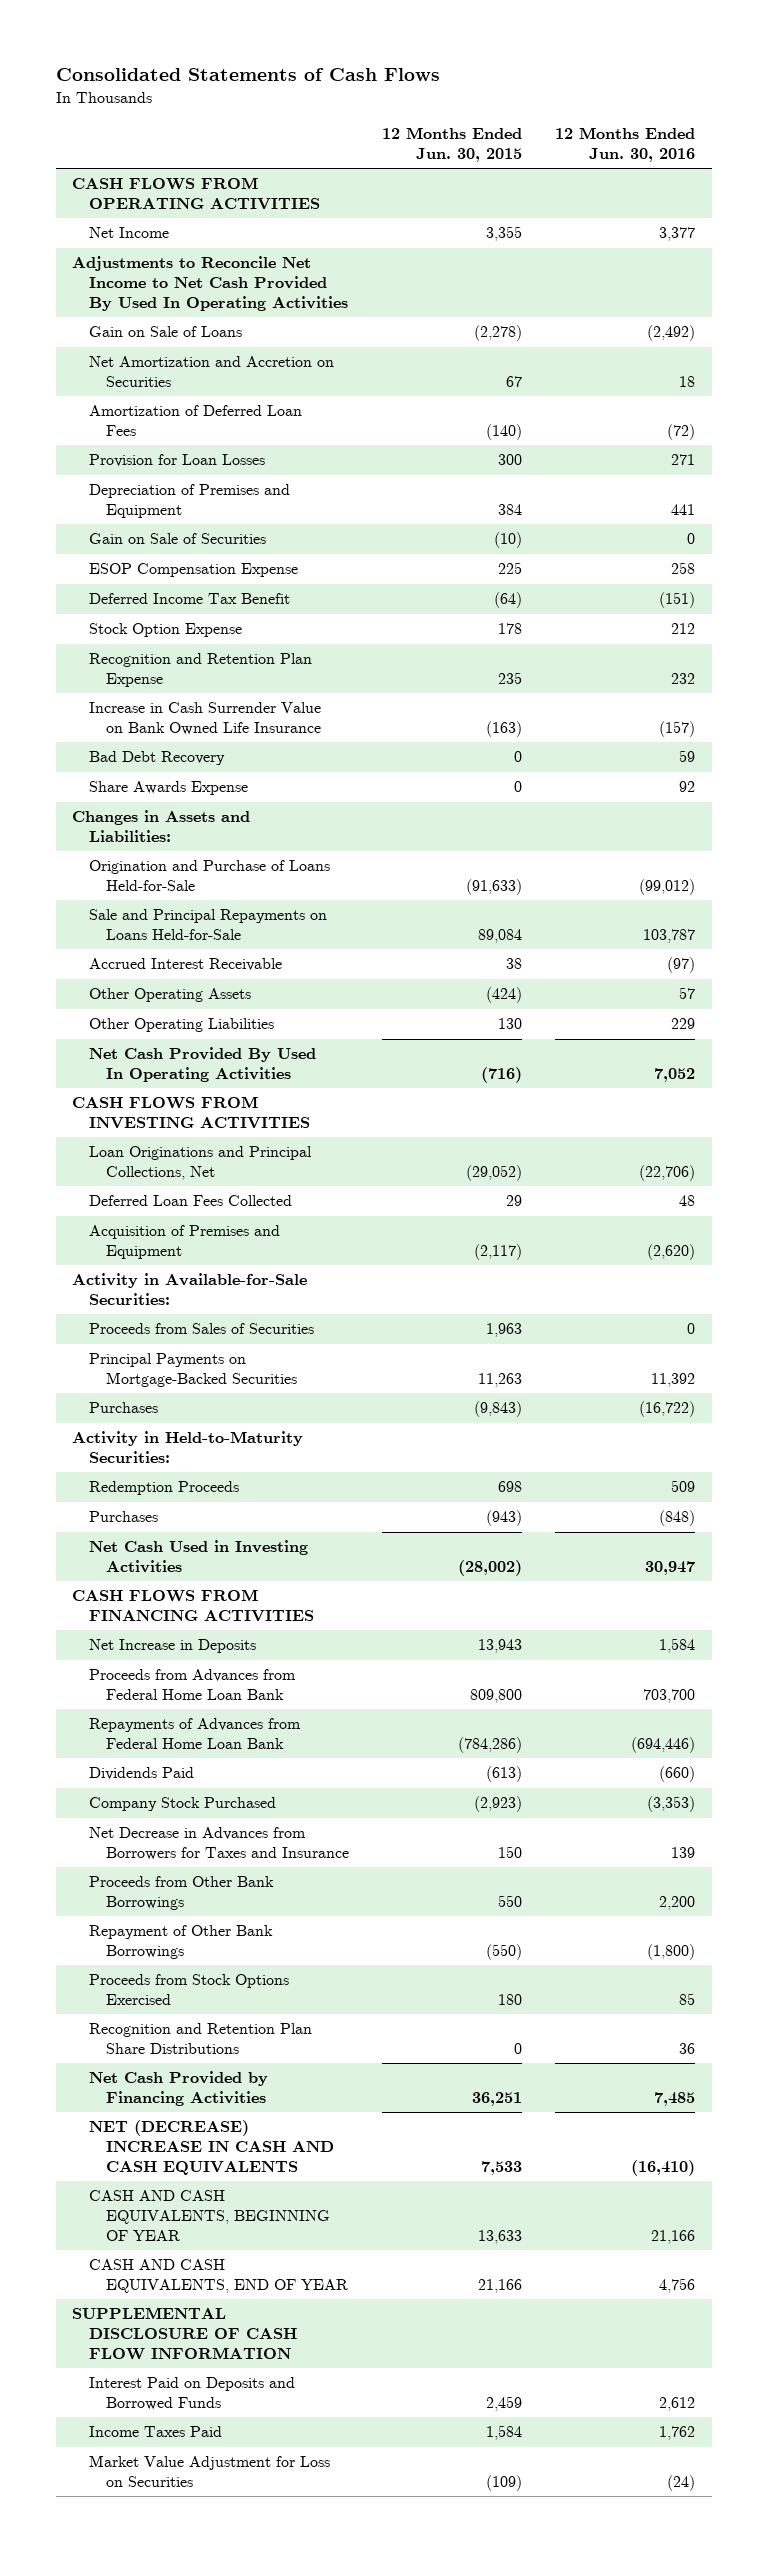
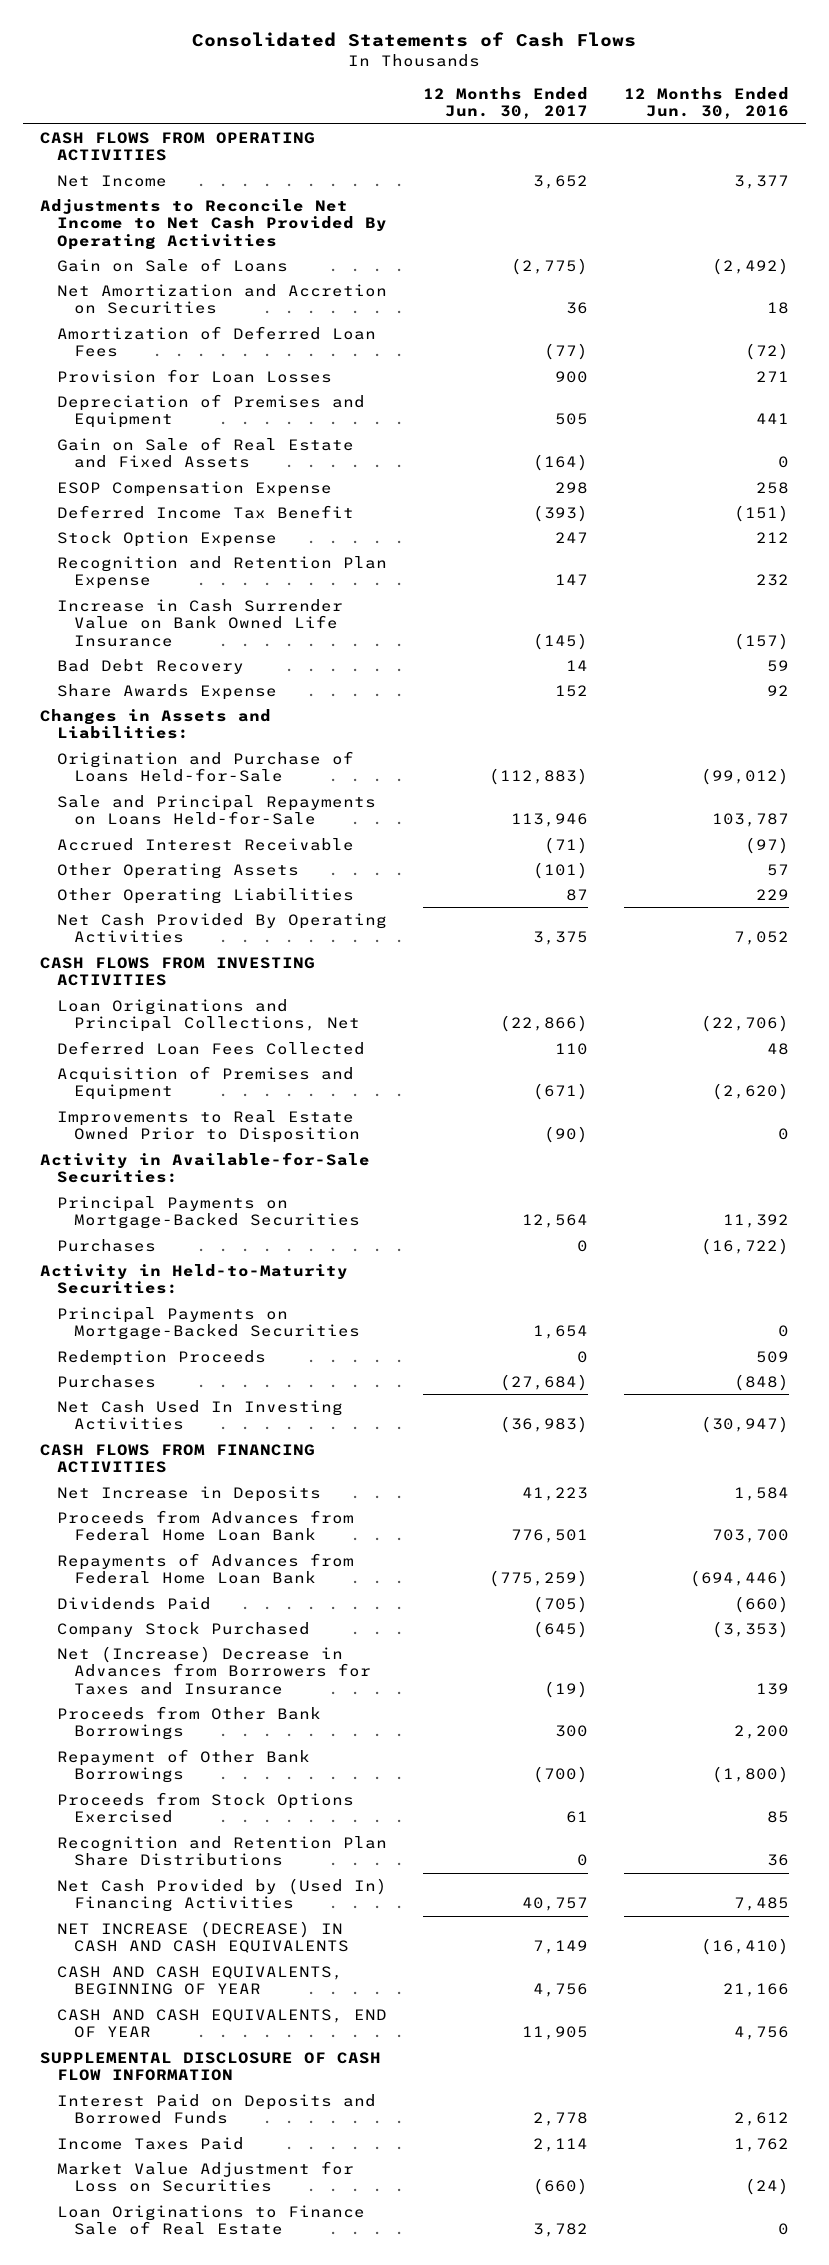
[381,127,522,162] 12 Months Ended Jun. 30, 2015 -> none
none -> [422,86,588,120] 12 Months Ended Jun. 30, 2017
[72,256,348,311] Adjustments to Reconcile Net Income to Net Cash Provided By Used In Operating Activities -> [40,198,388,250] Adjustments to Reconcile Net Income to Net Cash Provided By Operating Activities
[88,533,266,545] Gain on Sale of Securities -> none
none -> [57,436,355,469] Gain on Sale of Real Estate and Fixed Assets
[88,1047,316,1083] Net Cash Provided By Used In Operating Activities -> [57,912,388,944] Net Cash Provided By Operating Activities
none -> [57,1109,360,1144] Improvements to Real Estate Owned Prior to Disposition
[88,1323,314,1335] Proceeds from Sales of Securities -> none
none -> [57,1306,360,1341] Principal Payments on Mortgage-Backed Securities
[88,1540,308,1574] Net Cash Used in Investing Activities -> [57,1399,344,1431] Net Cash Used In Investing Activities
[645,1561,696,1576] 30,947 -> [700,1416,789,1434] (30,947)
[88,1827,349,1861] Net Decrease in Advances from Borrowers for Taxes and Insurance -> [57,1645,371,1695] Net (Increase) Decrease in Advances from Borrowers for Taxes and Insurance
[88,2071,268,2107] Net Cash Provided by Financing Activities -> [57,1877,388,1913] Net Cash Provided by (Used In) Financing Activities
[88,2120,334,2175] NET (DECREASE) INCREASE IN CASH AND CASH EQUIVALENTS -> [57,1920,349,1954] NET INCREASE (DECREASE) IN CASH AND CASH EQUIVALENTS
none -> [57,2204,366,2236] Loan Originations to Finance Sale of Real Estate

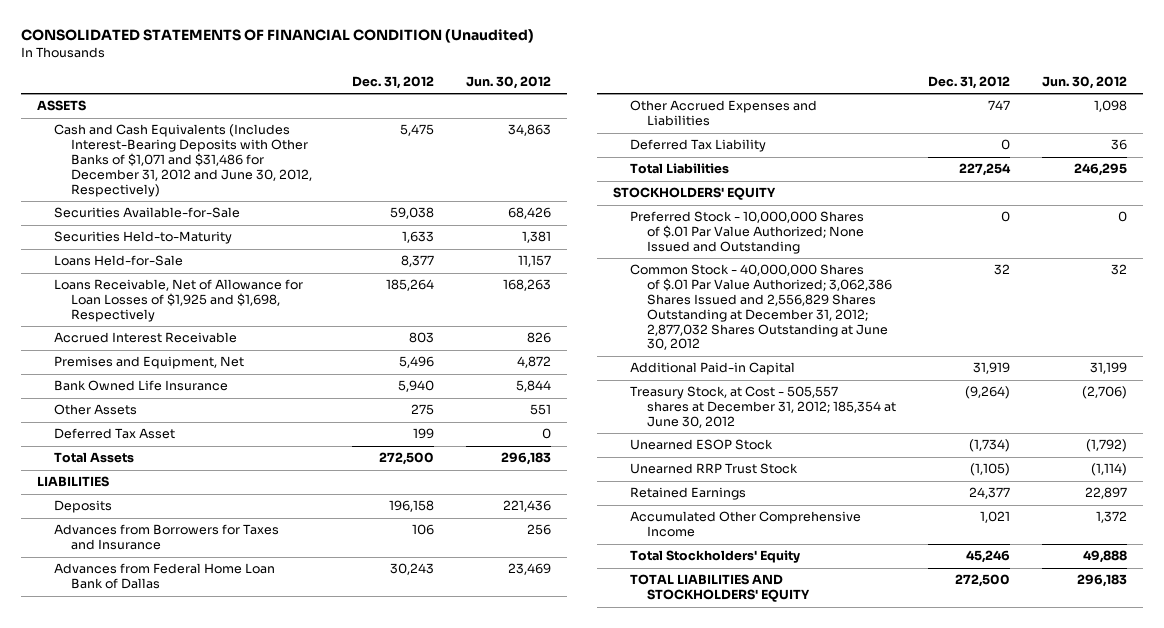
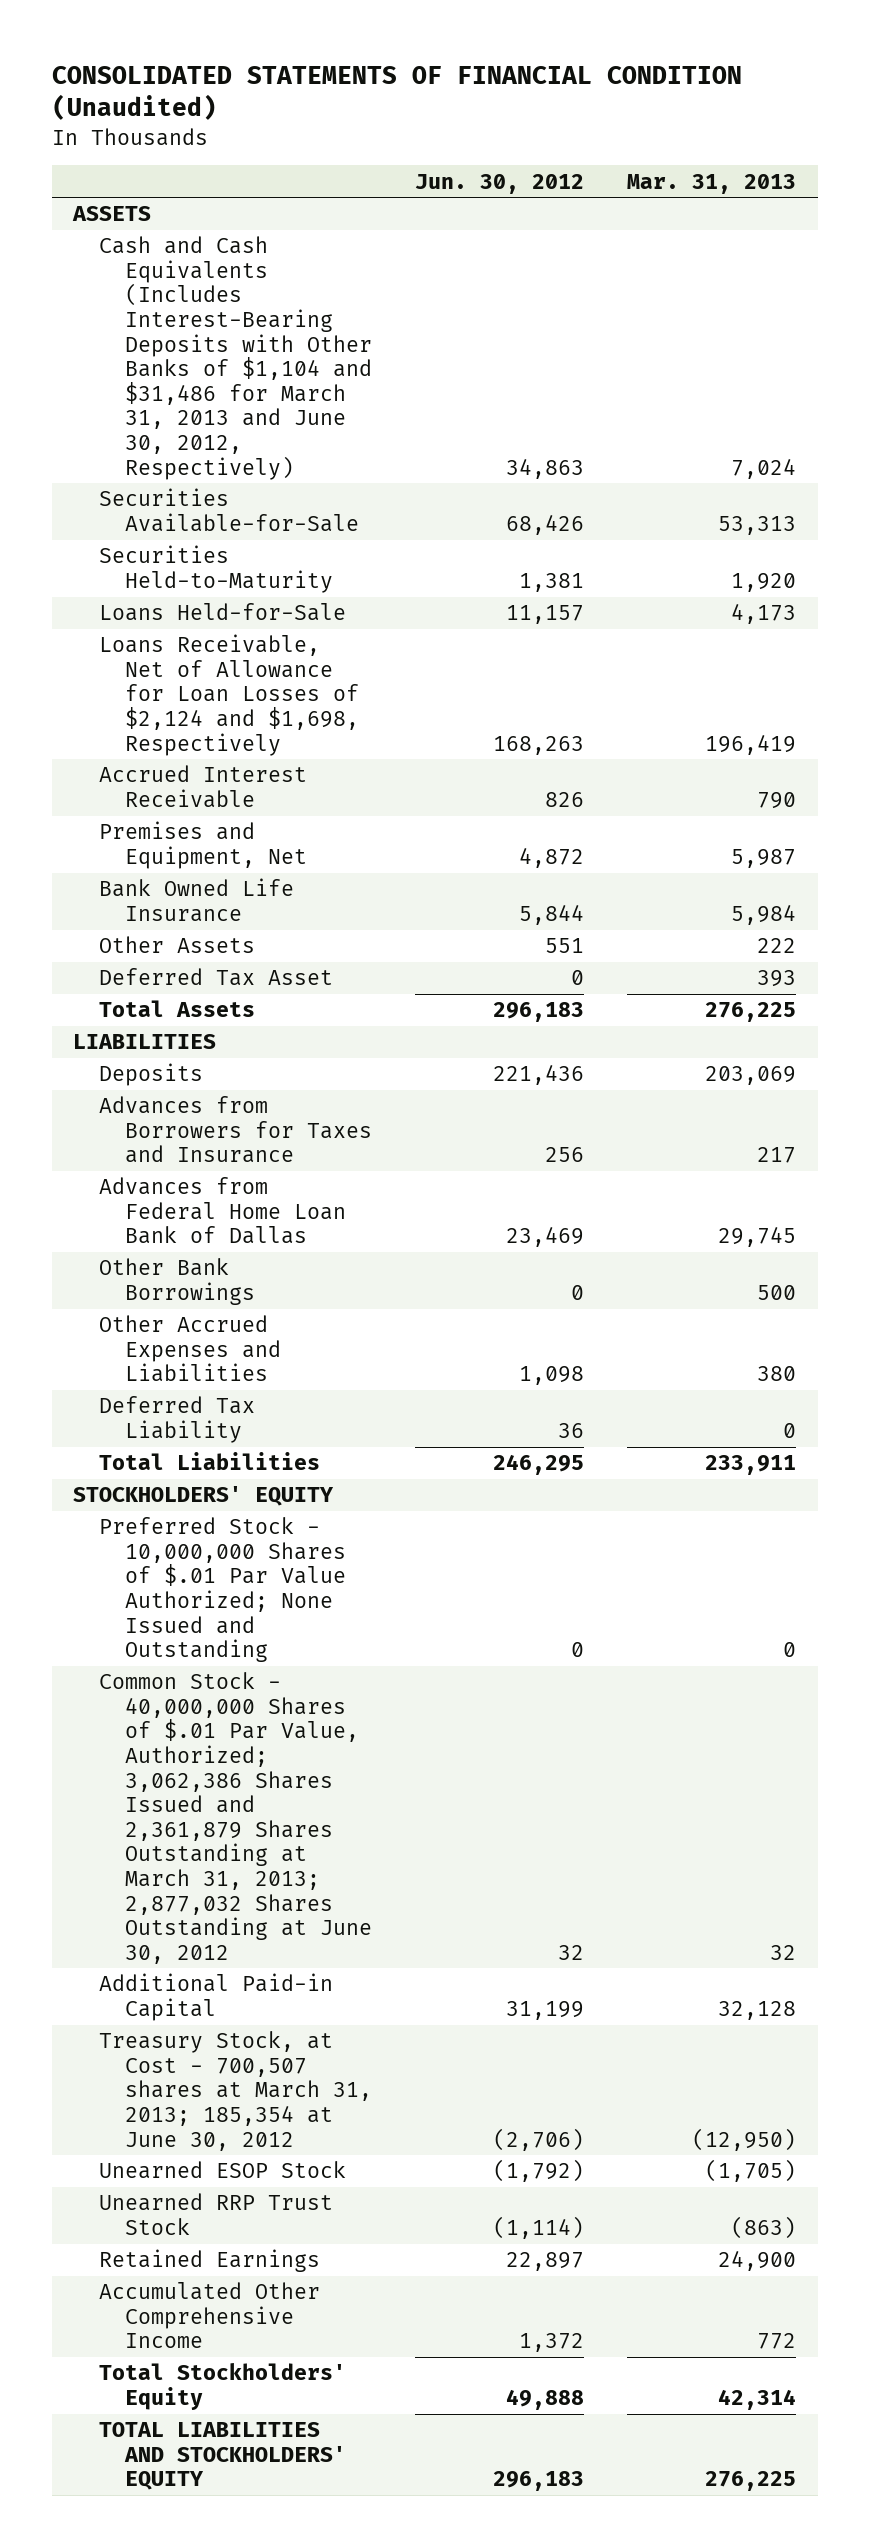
[351,75,434,89] Dec. 31, 2012 -> none
none -> [627,173,797,194] Mar. 31, 2013
[54,124,312,197] Cash and Cash Equivalents (Includes Interest-Bearing Deposits with Other Banks of $1,071 and $31,486 for December 31, 2012 and June 30, 2012, Respectively) -> [99,236,373,480] Cash and Cash Equivalents (Includes Interest-Bearing Deposits with Other Banks of $1,104 and $31,486 for March 31, 2013 and June 30, 2012, Respectively)
[54,279,304,323] Loans Receivable, Net of Allowance for Loan Losses of $1,925 and $1,698, Respectively -> [99,634,360,756] Loans Receivable, Net of Allowance for Loan Losses of $2,124 and $1,698, Respectively
none -> [99,1258,256,1305] Other Bank Borrowings
[630,264,892,351] Common Stock - 40,000,000 Shares of $.01 Par Value Authorized; 3,062,386 Shares Issued and 2,556,829 Shares Outstanding at December 31, 2012; 2,877,032 Shares Outstanding at June 30, 2012 -> [99,1672,373,1964] Common Stock - 40,000,000 Shares of $.01 Par Value, Authorized; 3,062,386 Shares Issued and 2,361,879 Shares Outstanding at March 31, 2013; 2,877,032 Shares Outstanding at June 30, 2012
[630,386,896,429] Treasury Stock, at Cost - 505,557 shares at December 31, 2012; 185,354 at June 30, 2012 -> [99,2031,373,2151] Treasury Stock, at Cost - 700,507 shares at March 31, 2013; 185,354 at June 30, 2012

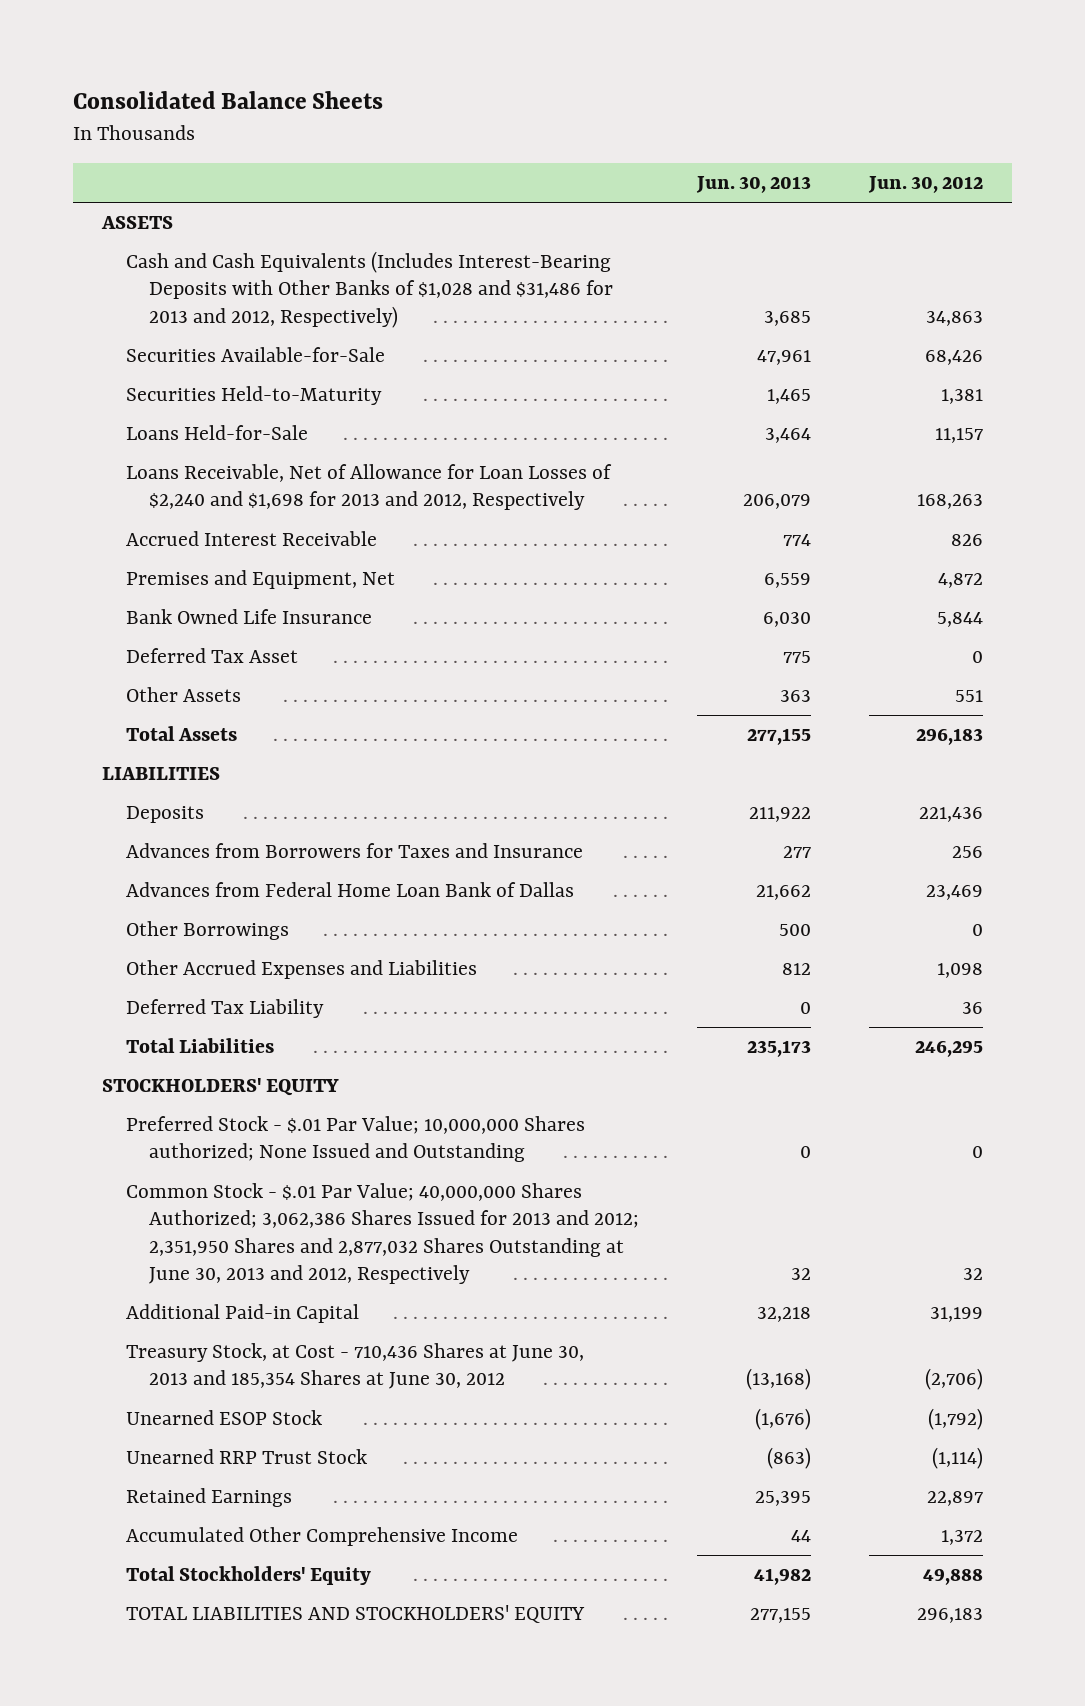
[51,66,742,121] CONSOLIDATED STATEMENTS OF FINANCIAL CONDITION (Unaudited) -> [73,90,384,109] Consolidated Balance Sheets
[627,173,797,194] Mar. 31, 2013 -> none
none -> [696,176,812,194] Jun. 30, 2013
[99,236,373,480] Cash and Cash Equivalents (Includes Interest-Bearing Deposits with Other Banks of $1,104 and $31,486 for March 31, 2013 and June 30, 2012, Respectively) -> [125,251,614,328] Cash and Cash Equivalents (Includes Interest-Bearing Deposits with Other Banks of $1,028 and $31,486 for 2013 and 2012, Respectively)
[99,634,360,756] Loans Receivable, Net of Allowance for Loan Losses of $2,124 and $1,698, Respectively -> [125,464,612,511] Loans Receivable, Net of Allowance for Loan Losses of $2,240 and $1,698 for 2013 and 2012, Respectively
[99,936,256,954] Other Assets -> [125,687,241,703] Other Assets
[99,1258,256,1305] Other Bank Borrowings -> [125,921,289,941] Other Borrowings
[99,1517,347,1663] Preferred Stock - 10,000,000 Shares of $.01 Par Value Authorized; None Issued and Outstanding -> [125,1116,585,1163] Preferred Stock - $.01 Par Value; 10,000,000 Shares authorized; None Issued and Outstanding
[99,1672,373,1964] Common Stock - 40,000,000 Shares of $.01 Par Value, Authorized; 3,062,386 Shares Issued and 2,361,879 Shares Outstanding at March 31, 2013; 2,877,032 Shares Outstanding at June 30, 2012 -> [125,1183,640,1285] Common Stock - $.01 Par Value; 40,000,000 Shares Authorized; 3,062,386 Shares Issued for 2013 and 2012; 2,351,950 Shares and 2,877,032 Shares Outstanding at June 30, 2013 and 2012, Respectively
[99,2031,373,2151] Treasury Stock, at Cost - 700,507 shares at March 31, 2013; 185,354 at June 30, 2012 -> [125,1343,584,1390] Treasury Stock, at Cost - 710,436 Shares at June 30, 2013 and 185,354 Shares at June 30, 2012

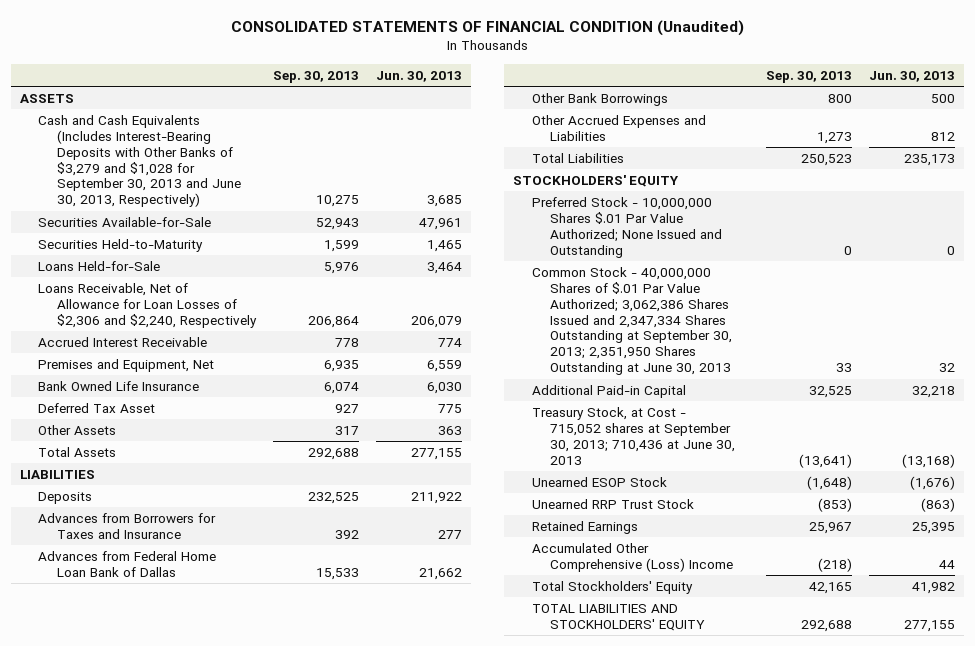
[73,90,384,109] Consolidated Balance Sheets -> [230,20,744,37] CONSOLIDATED STATEMENTS OF FINANCIAL CONDITION (Unaudited)
[868,176,984,194] Jun. 30, 2012 -> none
none -> [273,70,360,83] Sep. 30, 2013
[125,251,614,328] Cash and Cash Equivalents (Includes Interest-Bearing Deposits with Other Banks of $1,028 and $31,486 for 2013 and 2012, Respectively) -> [38,114,242,208] Cash and Cash Equivalents (Includes Interest-Bearing Deposits with Other Banks of $3,279 and $1,028 for September 30, 2013 and June 30, 2013, Respectively)
[125,464,612,511] Loans Receivable, Net of Allowance for Loan Losses of $2,240 and $1,698 for 2013 and 2012, Respectively -> [38,282,258,328] Loans Receivable, Net of Allowance for Loan Losses of $2,306 and $2,240, Respectively
[125,921,289,941] Other Borrowings -> [531,92,668,106] Other Bank Borrowings
[125,999,324,1019] Deferred Tax Liability -> none
[125,1116,585,1163] Preferred Stock - $.01 Par Value; 10,000,000 Shares authorized; None Issued and Outstanding -> [531,196,723,258] Preferred Stock - 10,000,000 Shares $.01 Par Value Authorized; None Issued and Outstanding
[125,1183,640,1285] Common Stock - $.01 Par Value; 40,000,000 Shares Authorized; 3,062,386 Shares Issued for 2013 and 2012; 2,351,950 Shares and 2,877,032 Shares Outstanding at June 30, 2013 and 2012, Respectively -> [531,266,733,376] Common Stock - 40,000,000 Shares of $.01 Par Value Authorized; 3,062,386 Shares Issued and 2,347,334 Shares Outstanding at September 30, 2013; 2,351,950 Shares Outstanding at June 30, 2013
[125,1343,584,1390] Treasury Stock, at Cost - 710,436 Shares at June 30, 2013 and 185,354 Shares at June 30, 2012 -> [531,406,736,465] Treasury Stock, at Cost - 715,052 shares at September 30, 2013; 710,436 at June 30, 2013
[125,1527,518,1547] Accumulated Other Comprehensive Income -> [531,542,734,572] Accumulated Other Comprehensive (Loss) Income

